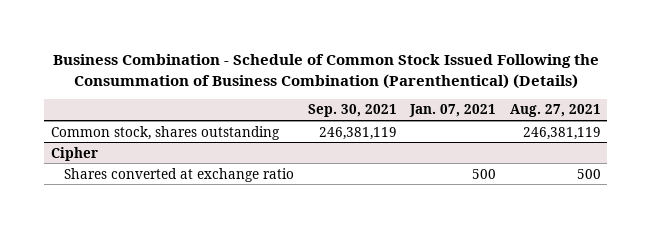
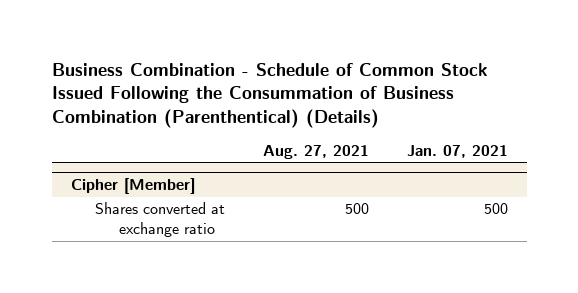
[307,104,397,118] Sep. 30, 2021 -> none
[51,125,281,140] Common stock, shares outstanding -> none
[51,146,99,161] Cipher -> [70,178,195,195] Cipher [Member]

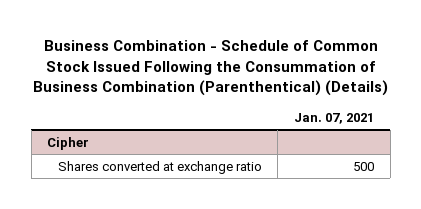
[262,144,369,159] Aug. 27, 2021 -> none
[70,178,195,195] Cipher [Member] -> [47,136,90,150] Cipher

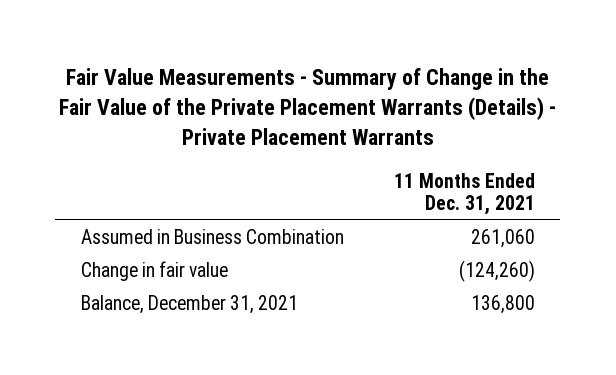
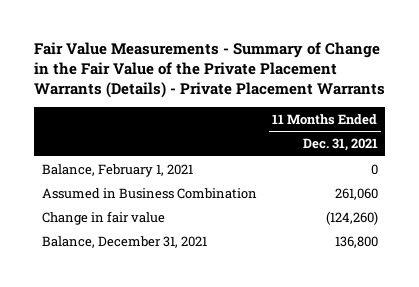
none -> [41,163,193,177] Balance, February 1, 2021

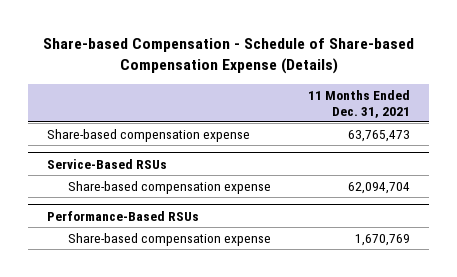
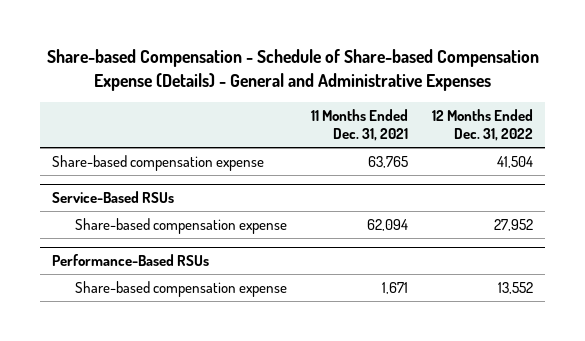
[42,38,414,75] Share-based Compensation - Schedule of Share-based Compensation Expense (Details) -> [46,49,539,92] Share-based Compensation - Schedule of Share-based Compensation Expense (Details) - General and Administrative Expenses
none -> [432,109,534,142] 12 Months Ended Dec. 31, 2022
[348,129,411,142] 63,765,473 -> [368,155,409,168] 63,765
[348,181,411,194] 62,094,704 -> [367,218,409,231] 62,094
[355,233,411,246] 1,670,769 -> [382,281,409,294] 1,671

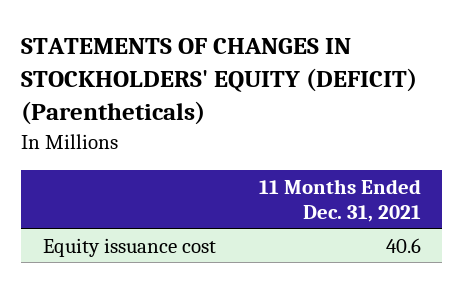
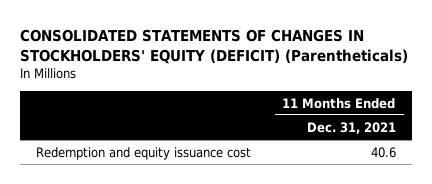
[20,37,417,125] STATEMENTS OF CHANGES IN STOCKHOLDERS' EQUITY (DEFICIT) (Parentheticals) -> [20,28,409,64] CONSOLIDATED STATEMENTS OF CHANGES IN STOCKHOLDERS' EQUITY (DEFICIT) (Parentheticals)
[42,237,216,257] Equity issuance cost -> [36,146,252,160] Redemption and equity issuance cost

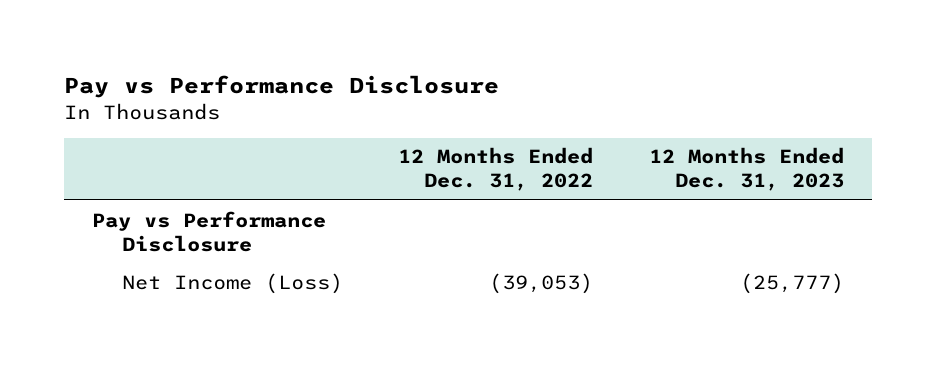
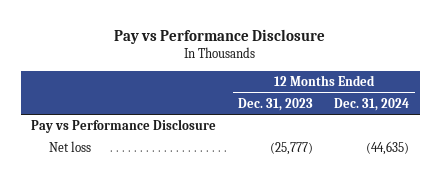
[398,147,594,192] 12 Months Ended Dec. 31, 2022 -> none
none -> [334,97,410,111] Dec. 31, 2024
[121,272,343,294] Net Income (Loss) -> [49,141,92,153] Net loss

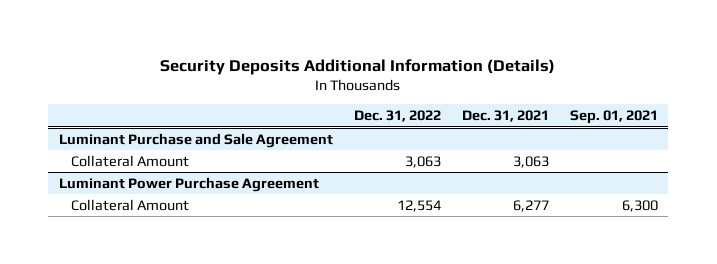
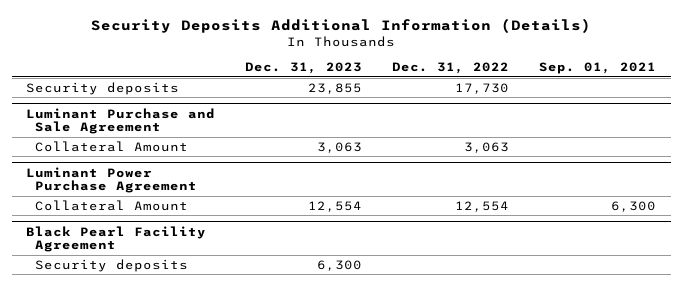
[461,110,549,123] Dec. 31, 2021 -> none
none -> [245,62,363,75] Dec. 31, 2023
none -> [26,81,180,95] Security deposits
none -> [26,225,207,253] Black Pearl Facility Agreement
none -> [34,258,188,272] Security deposits

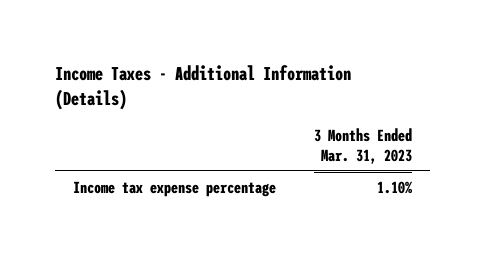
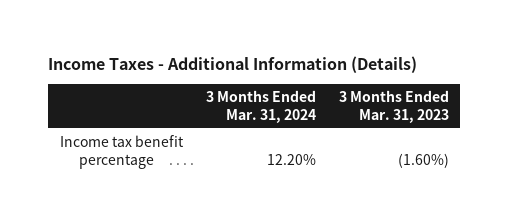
none -> [205,90,316,124] 3 Months Ended Mar. 31, 2024
[73,180,277,197] Income tax expense percentage -> [59,134,184,169] Income tax benefit percentage
[376,180,413,194] 1.10% -> [397,152,449,168] (1.60%)

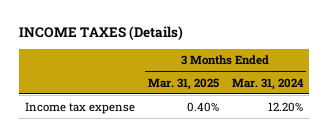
[48,56,418,74] Income Taxes - Additional Information (Details) -> [18,25,183,40] INCOME TAXES (Details)
[338,90,449,124] 3 Months Ended Mar. 31, 2023 -> none
none -> [147,77,219,90] Mar. 31, 2025
[59,134,184,169] Income tax benefit percentage -> [25,101,136,114] Income tax expense

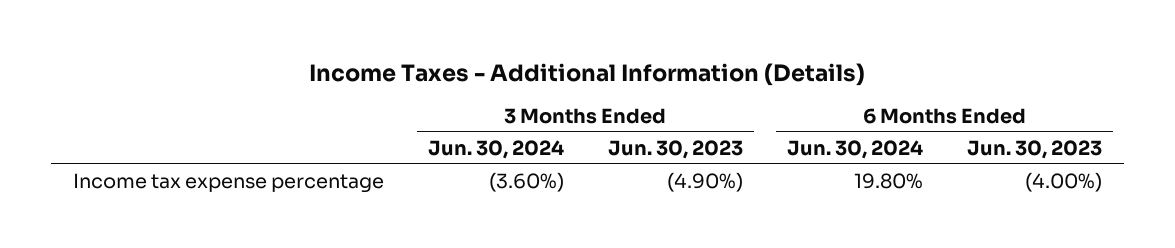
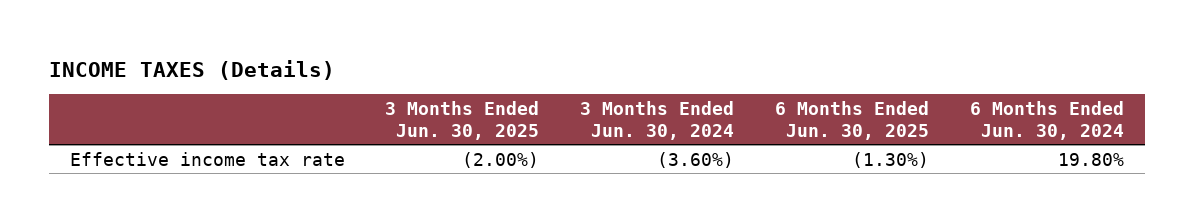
[309,62,866,86] Income Taxes - Additional Information (Details) -> [49,59,336,80] INCOME TAXES (Details)
[607,139,743,159] Jun. 30, 2023 -> none
[967,139,1103,159] Jun. 30, 2023 -> none
none -> [385,101,540,140] 3 Months Ended Jun. 30, 2025
none -> [775,101,930,140] 6 Months Ended Jun. 30, 2025
[72,172,384,193] Income tax expense percentage -> [69,151,345,166] Effective income tax rate

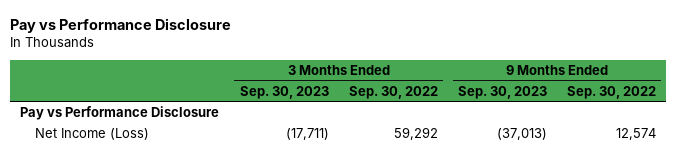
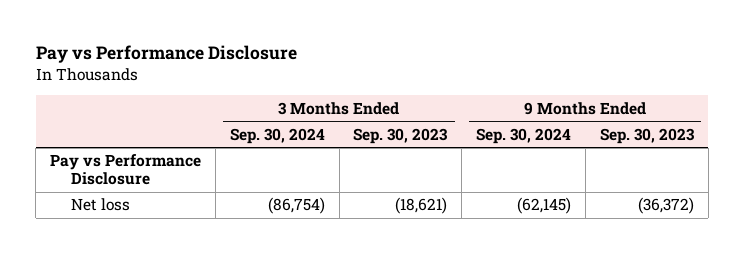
[348,85,438,99] Sep. 30, 2022 -> none
[567,85,657,99] Sep. 30, 2022 -> none
none -> [229,127,325,144] Sep. 30, 2024
none -> [476,127,572,144] Sep. 30, 2024
[34,127,149,140] Net Income (Loss) -> [70,198,130,212] Net loss
[285,127,329,140] (17,711) -> [395,197,448,215] (18,621)
[496,127,547,140] (37,013) -> [637,197,694,215] (36,372)

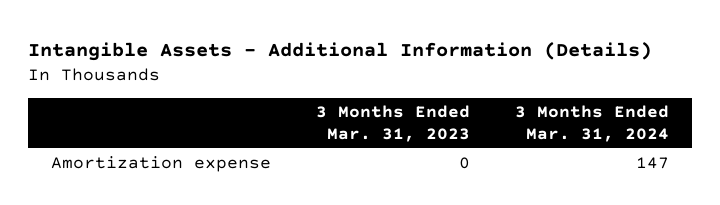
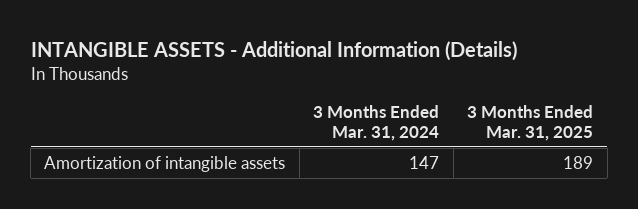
[28,42,653,62] Intangible Assets - Additional Information (Details) -> [30,40,517,61] INTANGIBLE ASSETS - Additional Information (Details)
[316,105,471,143] 3 Months Ended Mar. 31, 2023 -> none
none -> [467,105,594,141] 3 Months Ended Mar. 31, 2025
[50,156,271,173] Amortization expense -> [44,156,286,173] Amortization of intangible assets

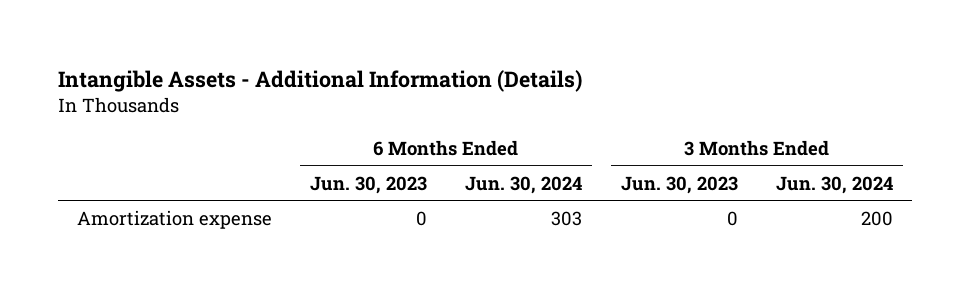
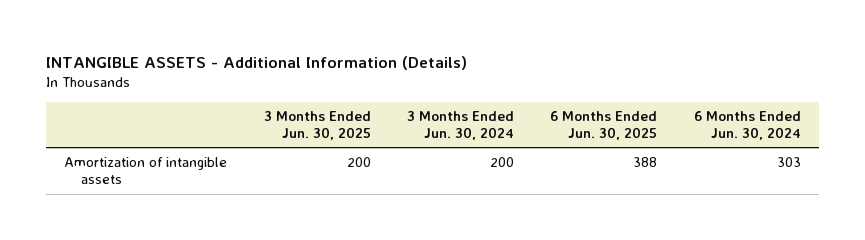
[57,69,582,92] Intangible Assets - Additional Information (Details) -> [45,56,467,71] INTANGIBLE ASSETS - Additional Information (Details)
[310,175,428,194] Jun. 30, 2023 -> none
[620,175,738,194] Jun. 30, 2023 -> none
none -> [263,110,371,140] 3 Months Ended Jun. 30, 2025
none -> [550,110,658,140] 6 Months Ended Jun. 30, 2025
[76,210,272,230] Amortization expense -> [64,157,228,185] Amortization of intangible assets

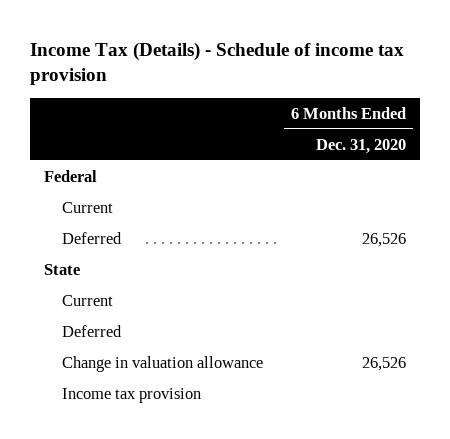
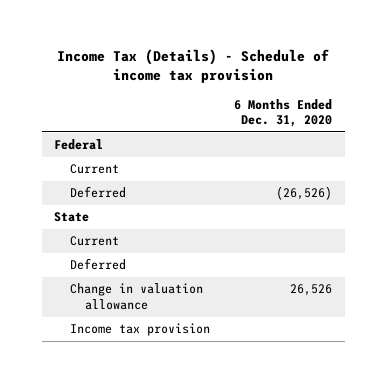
[362,232,407,247] 26,526 -> [276,186,333,201] (26,526)

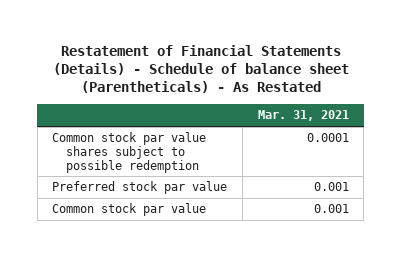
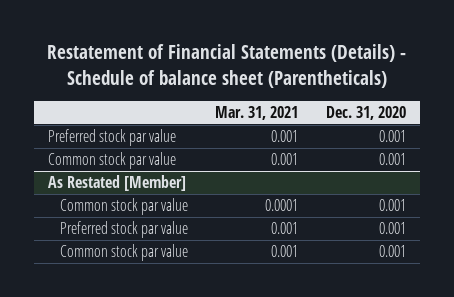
[52,44,349,94] Restatement of Financial Statements (Details) - Schedule of balance sheet (Parentheticals) - As Restated -> [47,44,407,88] Restatement of Financial Statements (Details) - Schedule of balance sheet (Parentheticals)
none -> [326,105,407,120] Dec. 31, 2020
[52,132,207,173] Common stock par value shares subject to possible redemption -> none
none -> [48,175,187,192] As Restated [Member]
none -> [59,198,188,216] Common stock par value
none -> [59,221,188,239] Preferred stock par value
none -> [59,244,188,262] Common stock par value

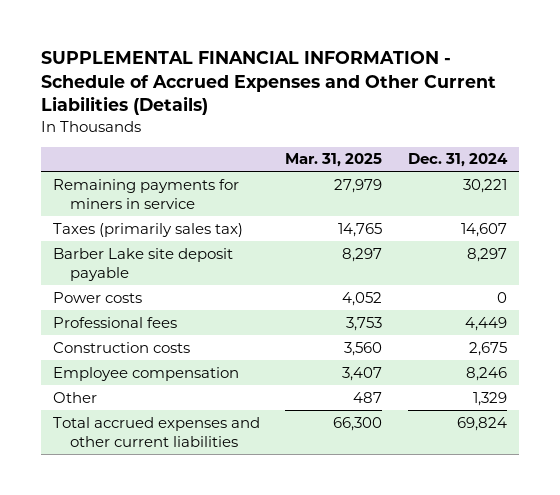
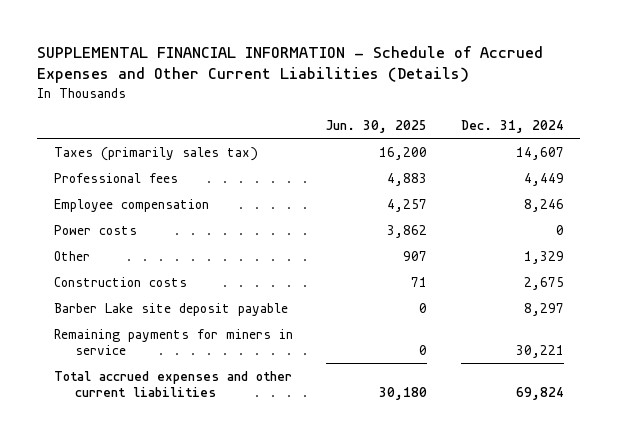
[285,153,383,168] Mar. 31, 2025 -> none
none -> [326,119,428,133] Jun. 30, 2025
[53,291,143,303] Power costs -> [53,224,137,235] Power costs
[53,341,191,353] Construction costs -> [53,276,187,287] Construction costs
[53,247,234,281] Barber Lake site deposit payable -> [53,302,288,316] Barber Lake site deposit payable
[53,178,240,209] Remaining payments for miners in service -> [53,328,293,355] Remaining payments for miners in service

